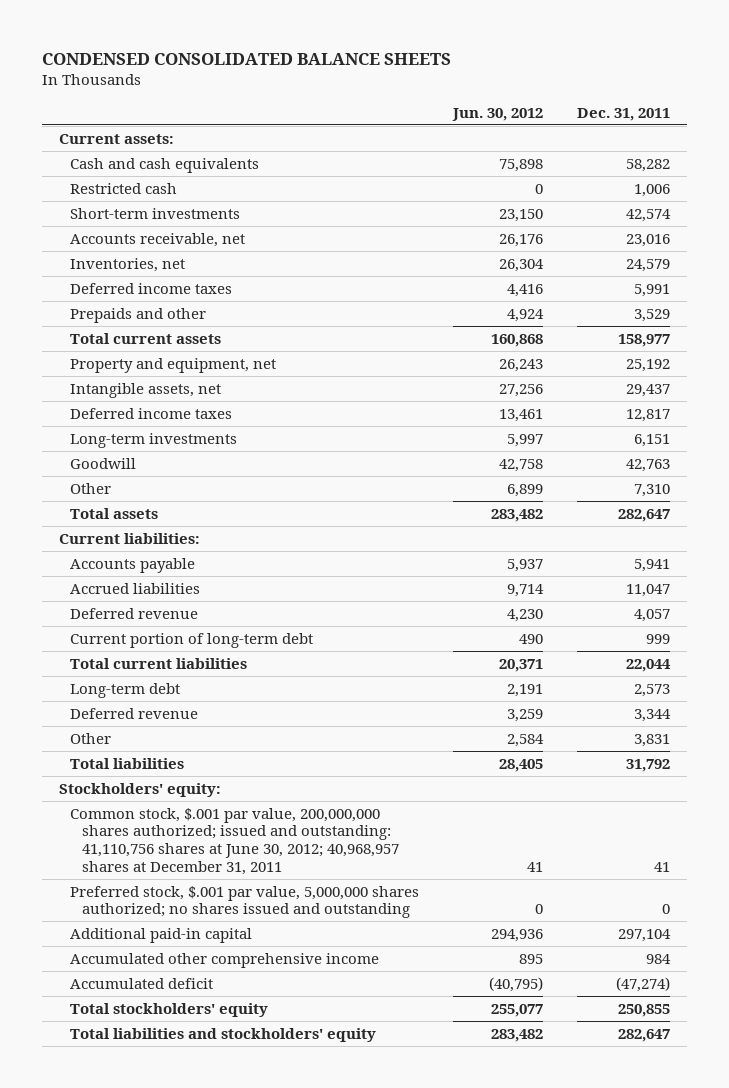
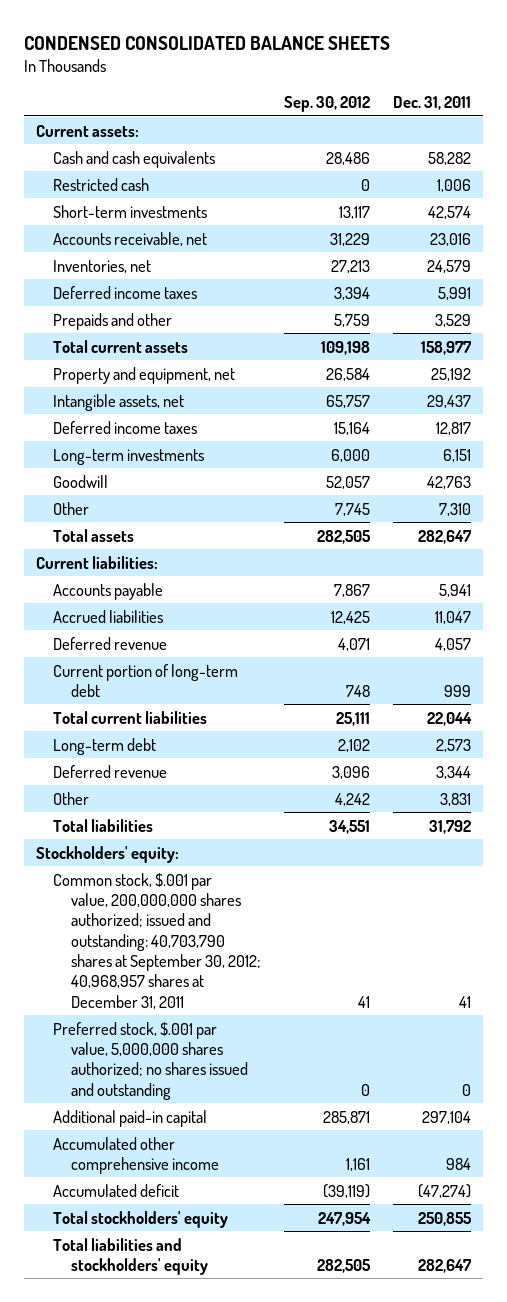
[452,107,544,121] Jun. 30, 2012 -> none
none -> [283,96,370,113] Sep. 30, 2012
[70,807,399,875] Common stock, $.001 par value, 200,000,000 shares authorized; issued and outstanding: 41,110,756 shares at June 30, 2012; 40,968,957 shares at December 31, 2011 -> [53,872,261,1009] Common stock, $.001 par value, 200,000,000 shares authorized; issued and outstanding: 40,703,790 shares at September 30, 2012; 40,968,957 shares at December 31, 2011

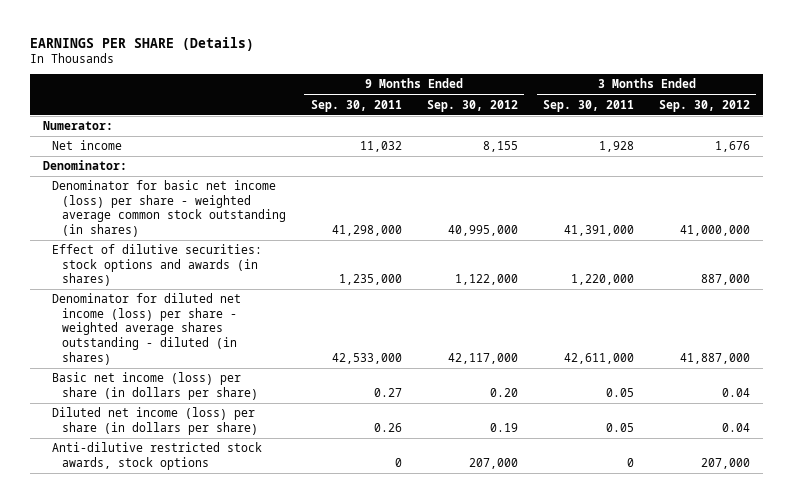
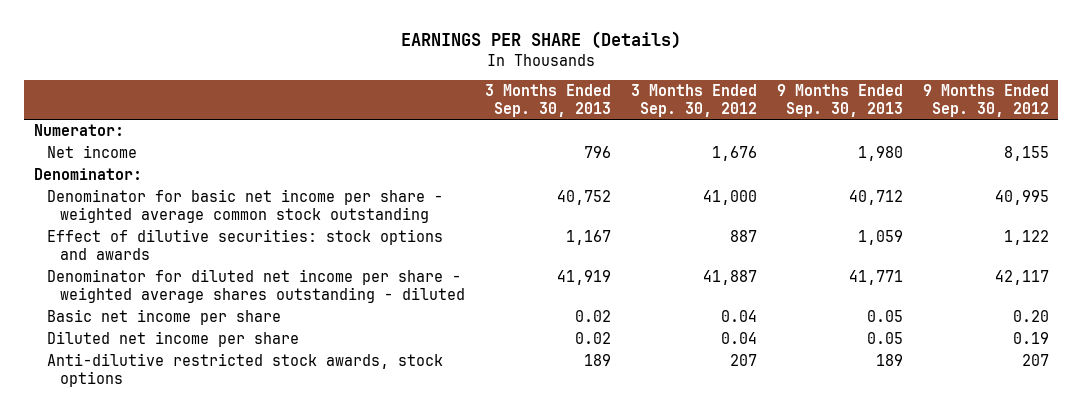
[310,99,402,112] Sep. 30, 2011 -> none
[542,99,634,112] Sep. 30, 2011 -> none
none -> [485,83,612,117] 3 Months Ended Sep. 30, 2013
none -> [776,83,903,117] 9 Months Ended Sep. 30, 2013
[52,180,286,238] Denominator for basic net income (loss) per share - weighted average common stock outstanding (in shares) -> [46,189,443,223] Denominator for basic net income per share - weighted average common stock outstanding
[447,225,518,237] 40,995,000 -> [994,190,1049,206] 40,995
[680,225,751,237] 41,000,000 -> [702,190,757,206] 41,000
[52,244,263,287] Effect of dilutive securities: stock options and awards (in shares) -> [46,229,443,260] Effect of dilutive securities: stock options and awards
[454,274,518,286] 1,122,000 -> [1003,230,1049,246] 1,122
[701,274,751,286] 887,000 -> [729,230,757,243] 887
[52,293,242,365] Denominator for diluted net income (loss) per share - weighted average shares outstanding - diluted (in shares) -> [46,269,466,303] Denominator for diluted net income per share - weighted average shares outstanding - diluted
[447,352,518,364] 42,117,000 -> [994,270,1049,286] 42,117
[680,352,751,364] 41,887,000 -> [702,270,757,286] 41,887
[52,372,258,400] Basic net income (loss) per share (in dollars per share) -> [46,309,281,326] Basic net income per share
[52,407,258,435] Diluted net income (loss) per share (in dollars per share) -> [46,331,299,348] Diluted net income per share
[468,457,518,469] 207,000 -> [1021,354,1049,367] 207
[701,457,751,469] 207,000 -> [729,354,757,367] 207

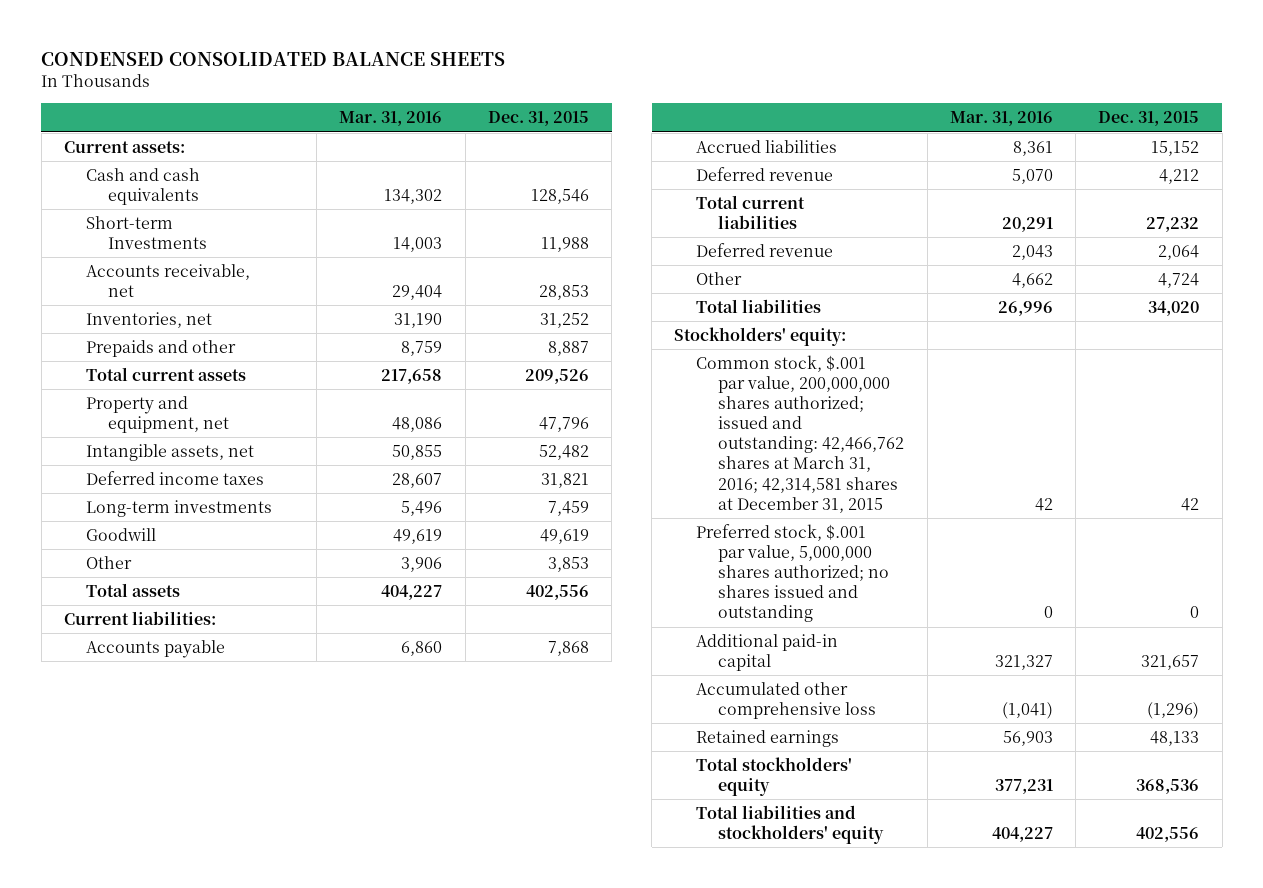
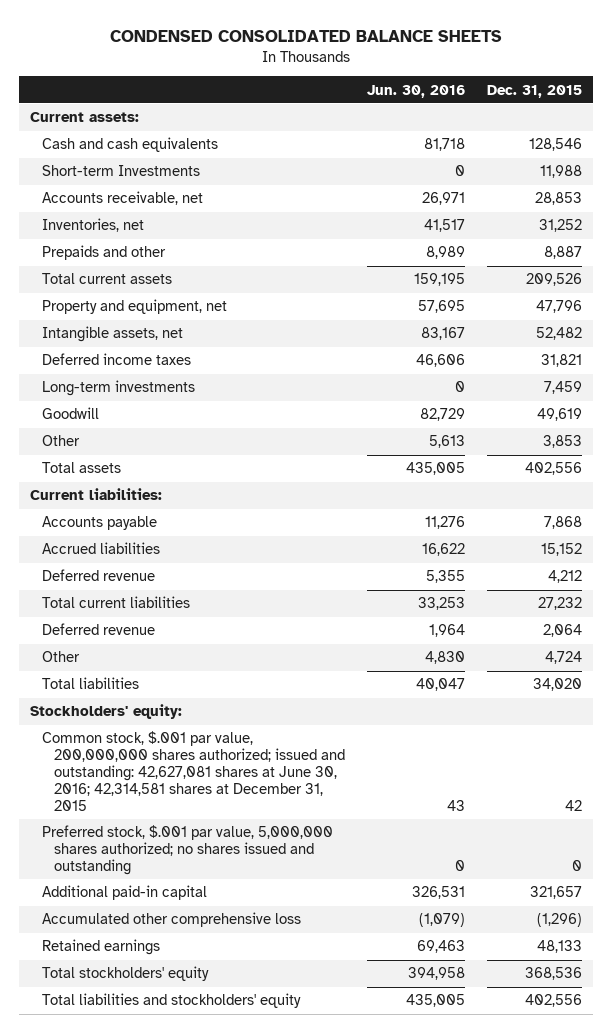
[339,111,443,127] Mar. 31, 2016 -> none
none -> [367,84,466,98] Jun. 30, 2016
[696,354,905,513] Common stock, $.001 par value, 200,000,000 shares authorized; issued and outstanding: 42,466,762 shares at March 31, 2016; 42,314,581 shares at December 31, 2015 -> [42,731,345,812] Common stock, $.001 par value, 200,000,000 shares authorized; issued and outstanding: 42,627,081 shares at June 30, 2016; 42,314,581 shares at December 31, 2015

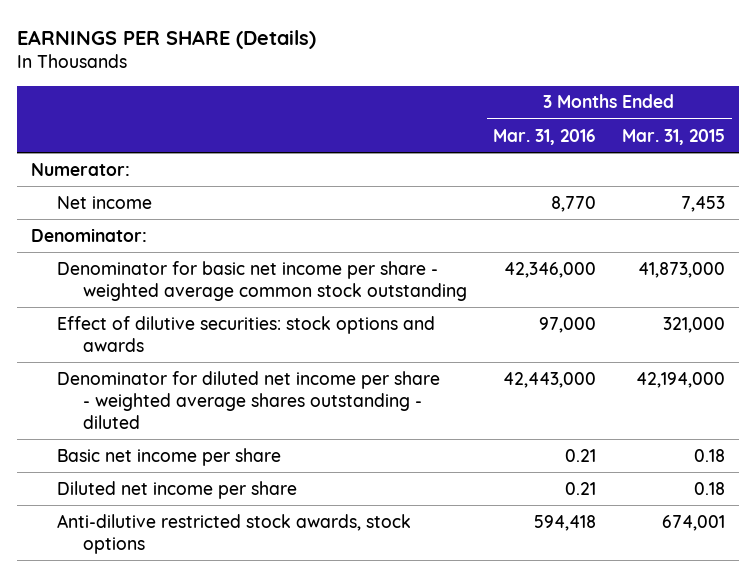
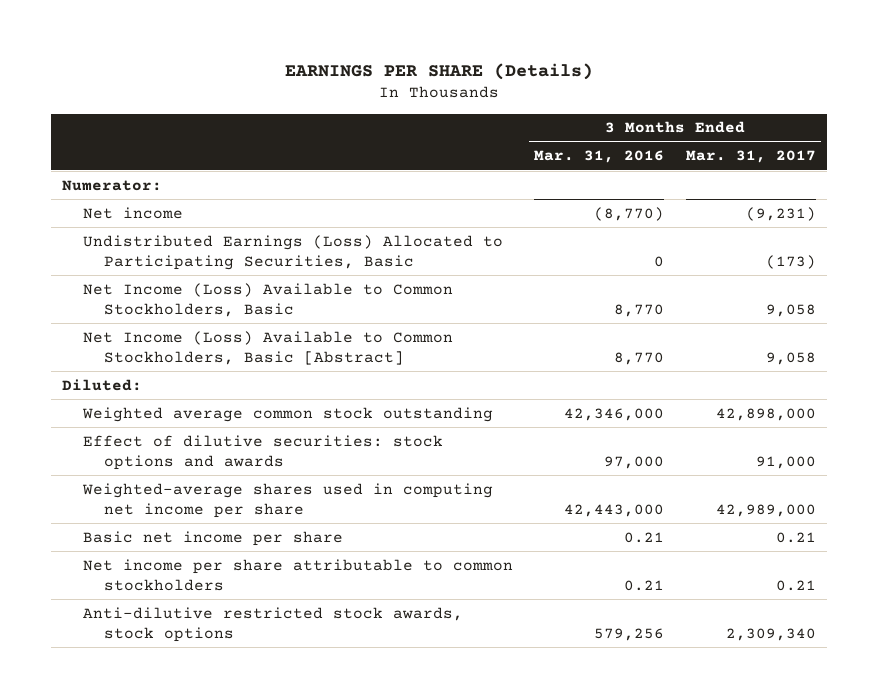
[622,128,726,145] Mar. 31, 2015 -> none
none -> [685,150,816,164] Mar. 31, 2017
[551,195,597,212] 8,770 -> [594,206,665,221] (8,770)
none -> [82,234,503,270] Undistributed Earnings (Loss) Allocated to Participating Securities, Basic
none -> [82,282,453,317] Net Income (Loss) Available to Common Stockholders, Basic
none -> [82,330,453,365] Net Income (Loss) Available to Common Stockholders, Basic [Abstract]
[30,227,147,242] Denominator: -> [61,378,142,391] Diluted:
[56,260,468,301] Denominator for basic net income per share - weighted average common stock outstanding -> [81,406,493,422] Weighted average common stock outstanding
[56,370,440,429] Denominator for diluted net income per share - weighted average shares outstanding - diluted -> [81,482,493,518] Weighted-average shares used in computing net income per share
[56,480,297,499] Diluted net income per share -> [82,558,513,591] Net income per share attributable to common stockholders
[534,514,597,531] 594,418 -> [594,627,665,641] 579,256

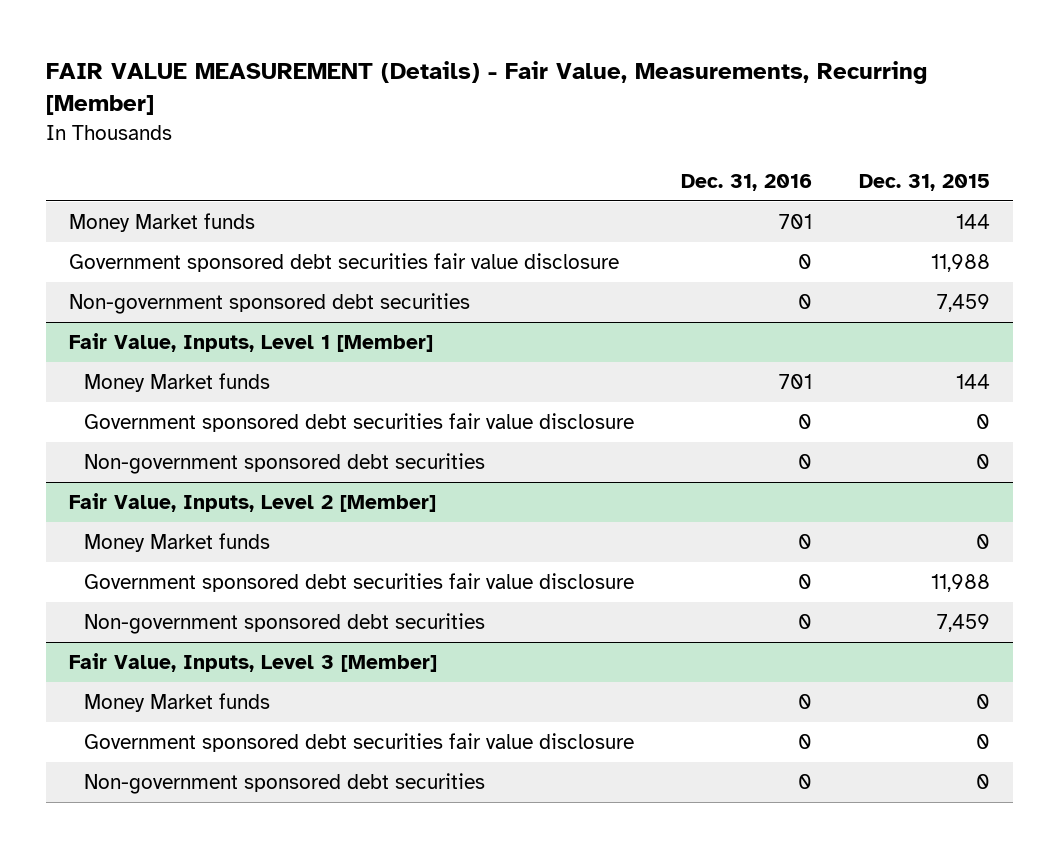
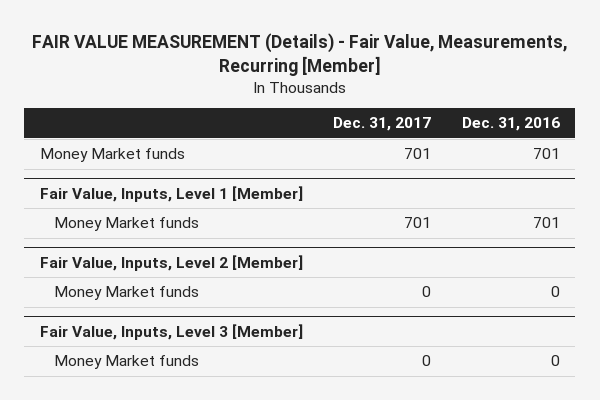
[858,173,990,191] Dec. 31, 2015 -> none
none -> [333,117,432,132] Dec. 31, 2017
[69,253,620,273] Government sponsored debt securities fair value disclosure -> none
[69,293,471,315] Non-government sponsored debt securities -> none
[84,413,635,433] Government sponsored debt securities fair value disclosure -> none
[84,453,486,475] Non-government sponsored debt securities -> none
[84,573,635,593] Government sponsored debt securities fair value disclosure -> none
[84,613,486,635] Non-government sponsored debt securities -> none
[84,733,635,753] Government sponsored debt securities fair value disclosure -> none
[84,773,486,795] Non-government sponsored debt securities -> none

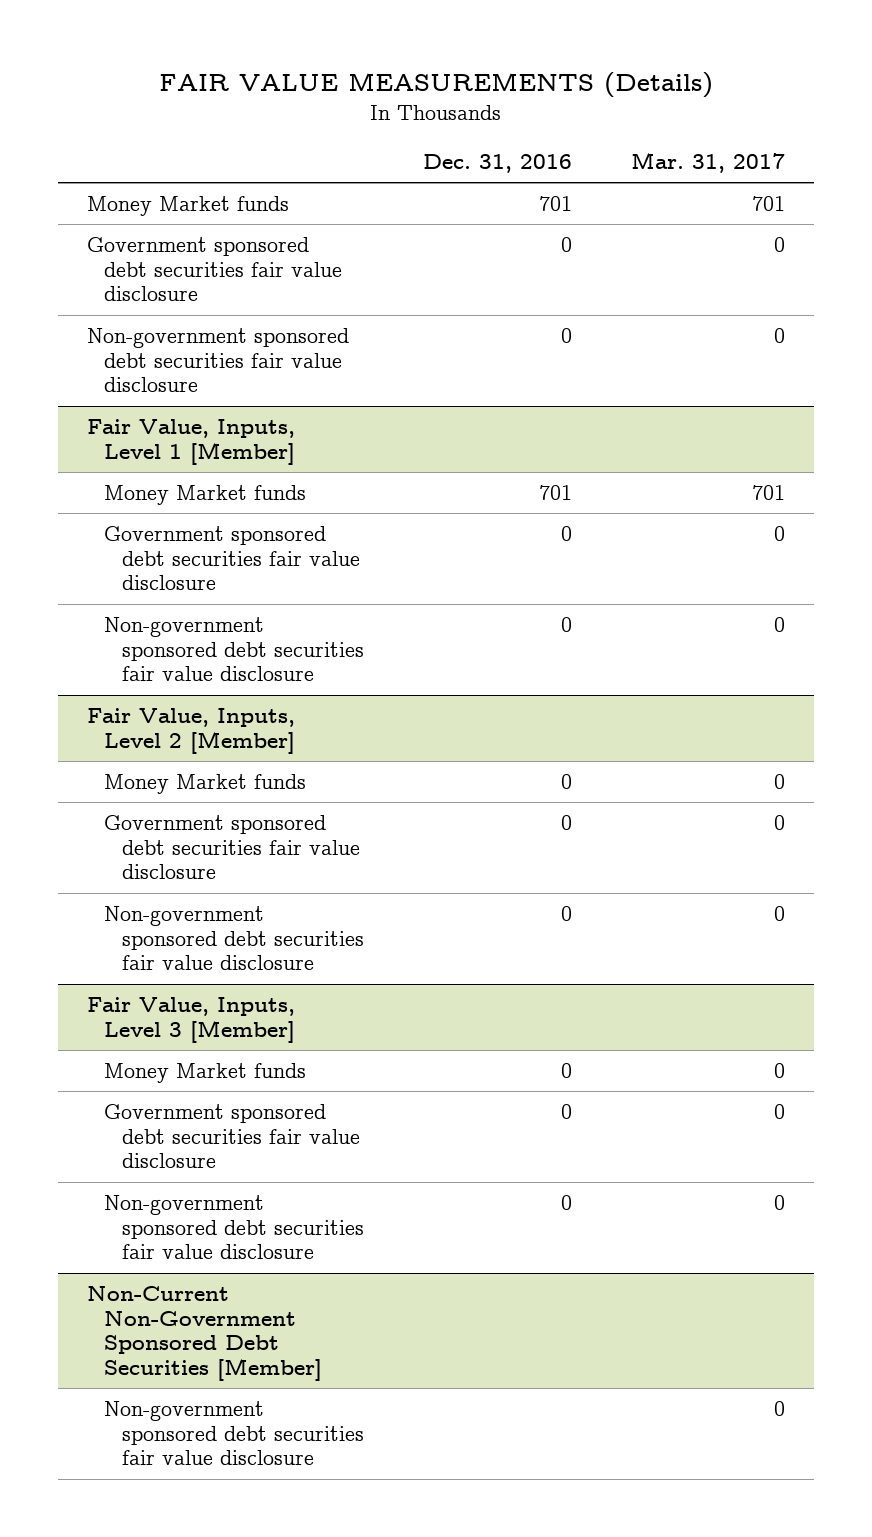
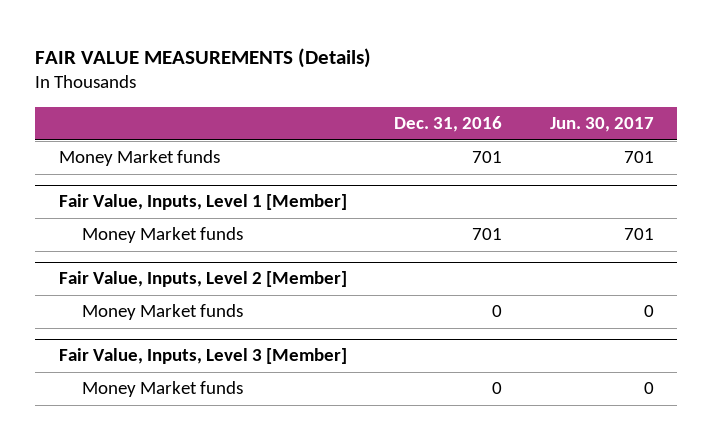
[630,152,785,174] Mar. 31, 2017 -> none
none -> [549,117,654,133] Jun. 30, 2017
[87,237,343,302] Government sponsored debt securities fair value disclosure -> none
[87,328,350,393] Non-government sponsored debt securities fair value disclosure -> none
[104,526,360,591] Government sponsored debt securities fair value disclosure -> none
[104,617,364,682] Non-government sponsored debt securities fair value disclosure -> none
[104,815,360,880] Government sponsored debt securities fair value disclosure -> none
[104,906,364,971] Non-government sponsored debt securities fair value disclosure -> none
[104,1104,360,1169] Government sponsored debt securities fair value disclosure -> none
[104,1195,364,1260] Non-government sponsored debt securities fair value disclosure -> none
[87,1286,323,1381] Non-Current Non-Government Sponsored Debt Securities [Member] -> none
[104,1401,364,1466] Non-government sponsored debt securities fair value disclosure -> none

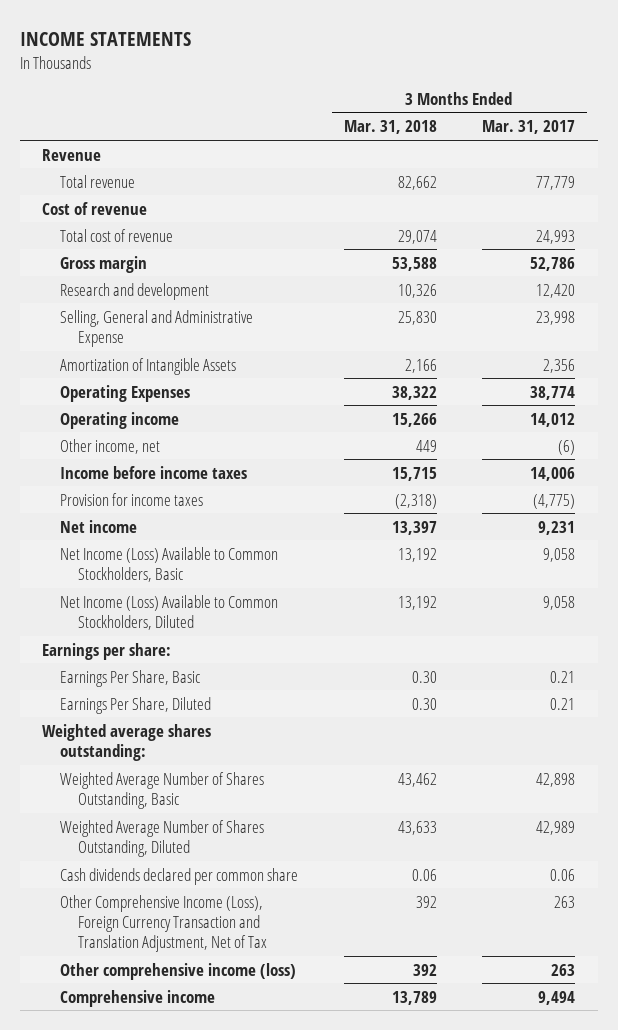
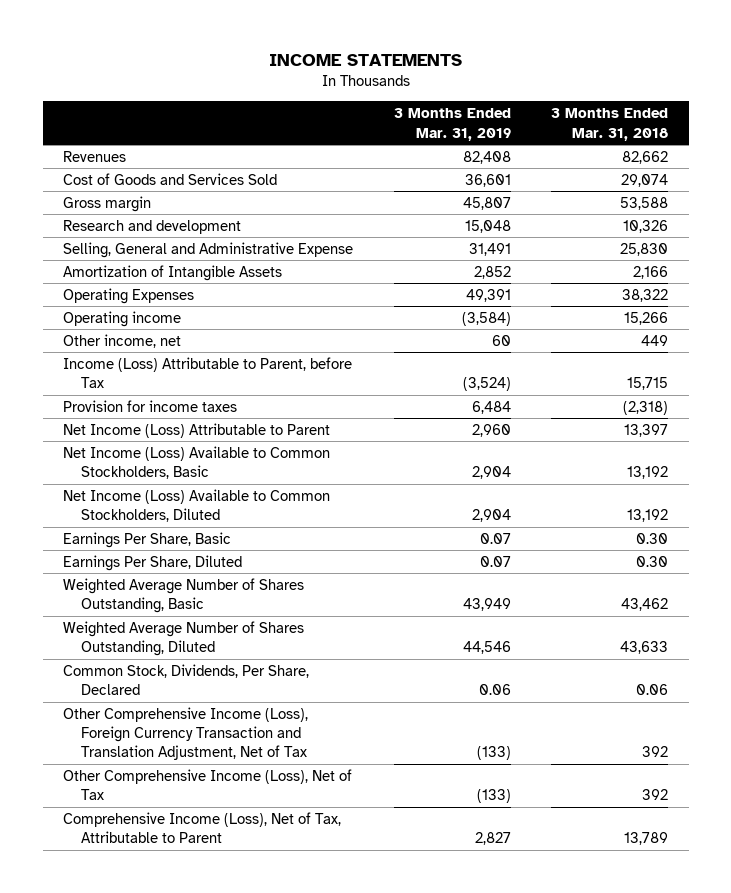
[482,120,576,135] Mar. 31, 2017 -> none
none -> [393,108,511,141] 3 Months Ended Mar. 31, 2019
[42,148,102,161] Revenue -> none
[42,201,148,215] Cost of revenue -> none
[60,174,136,188] Total revenue -> [62,150,126,162] Revenues
[60,228,174,242] Total cost of revenue -> [62,172,277,185] Cost of Goods and Services Sold
[60,465,248,479] Income before income taxes -> [62,356,352,389] Income (Loss) Attributable to Parent, before Tax
[60,519,138,533] Net income -> [62,422,330,438] Net Income (Loss) Attributable to Parent
[42,642,172,660] Earnings per share: -> none
[42,723,212,762] Weighted average shares outstanding: -> none
[60,867,299,885] Cash dividends declared per common share -> [62,663,309,696] Common Stock, Dividends, Per Share, Declared
[60,962,297,980] Other comprehensive income (loss) -> [62,768,352,801] Other Comprehensive Income (Loss), Net of Tax
[60,989,216,1007] Comprehensive income -> [62,811,341,844] Comprehensive Income (Loss), Net of Tax, Attributable to Parent

